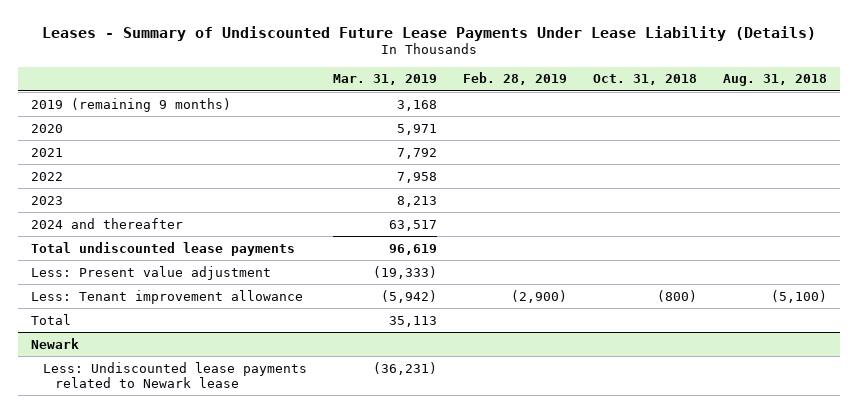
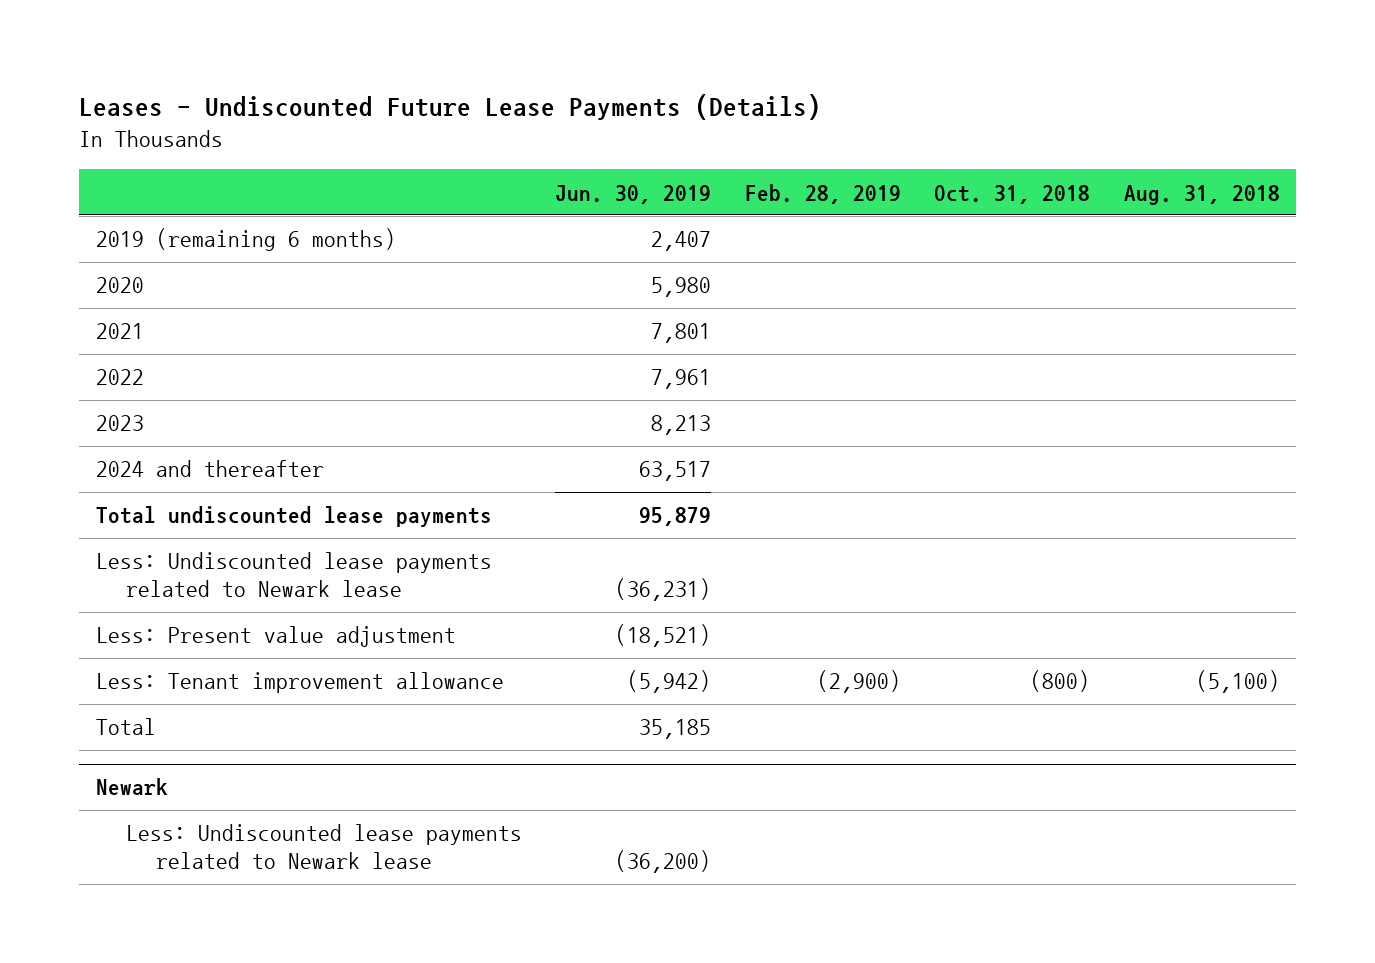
[42,25,817,41] Leases - Summary of Undiscounted Future Lease Payments Under Lease Liability (Details) -> [79,93,822,120] Leases - Undiscounted Future Lease Payments (Details)
[333,74,438,86] Mar. 31, 2019 -> none
none -> [555,184,712,204] Jun. 30, 2019
[31,97,232,112] 2019 (remaining 9 months) -> [95,228,396,252] 2019 (remaining 6 months)
none -> [95,552,492,598] Less: Undiscounted lease payments related to Newark lease

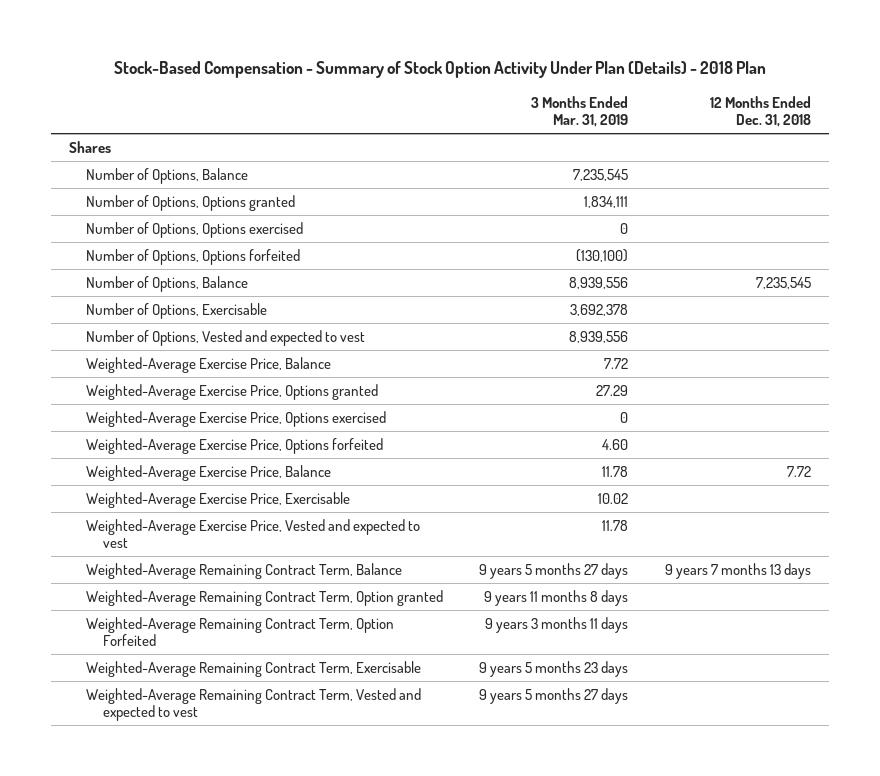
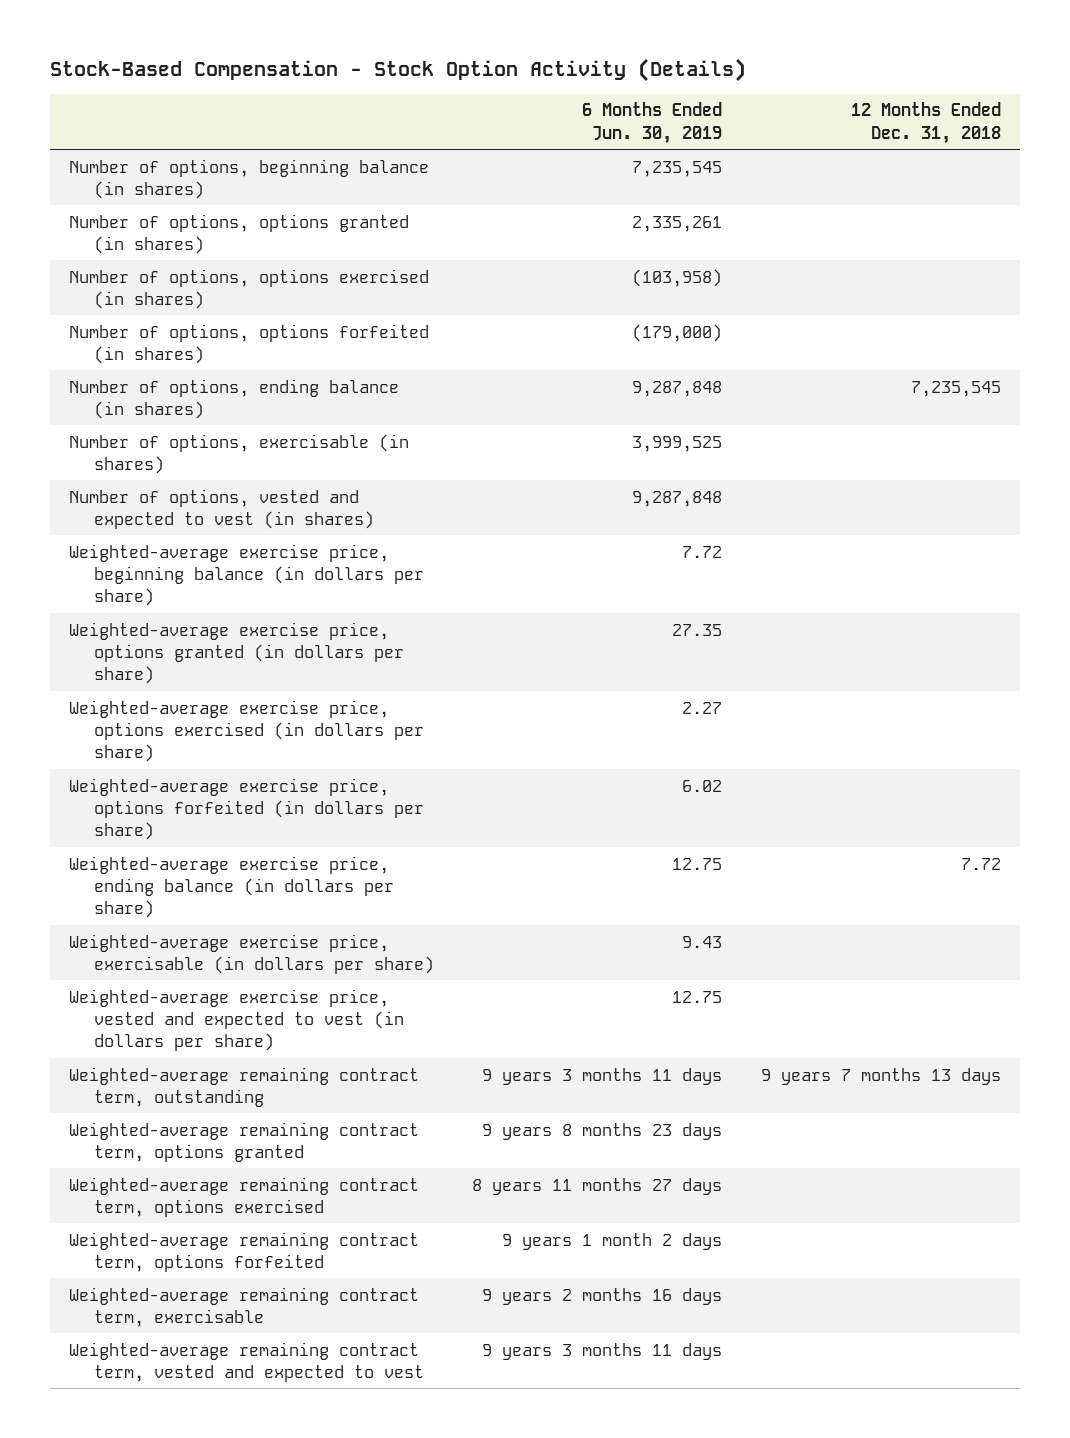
[113,60,766,78] Stock-Based Compensation - Summary of Stock Option Activity Under Plan (Details) - 2018 Plan -> [49,58,746,83] Stock-Based Compensation - Stock Option Activity (Details)
[531,95,629,128] 3 Months Ended Mar. 31, 2019 -> none
none -> [582,102,723,144] 6 Months Ended Jun. 30, 2019
[68,140,111,153] Shares -> none
[85,167,248,184] Number of Options, Balance -> [68,158,429,199] Number of options, beginning balance (in shares)
[85,194,295,211] Number of Options, Options granted -> [68,213,409,254] Number of options, options granted (in shares)
[85,221,303,238] Number of Options, Options exercised -> [68,268,429,309] Number of options, options exercised (in shares)
[85,248,300,265] Number of Options, Options forfeited -> [68,323,429,364] Number of options, options forfeited (in shares)
[85,275,248,292] Number of Options, Balance -> [68,378,399,419] Number of options, ending balance (in shares)
[85,302,267,319] Number of Options, Exercisable -> [68,433,409,474] Number of options, exercisable (in shares)
[85,329,365,346] Number of Options, Vested and expected to vest -> [68,488,374,529] Number of options, vested and expected to vest (in shares)
[85,356,331,373] Weighted-Average Exercise Price, Balance -> [68,543,424,607] Weighted-average exercise price, beginning balance (in dollars per share)
[85,383,378,400] Weighted-Average Exercise Price, Options granted -> [68,621,404,685] Weighted-average exercise price, options granted (in dollars per share)
[85,410,386,427] Weighted-Average Exercise Price, Options exercised -> [68,699,424,763] Weighted-average exercise price, options exercised (in dollars per share)
[85,437,383,454] Weighted-Average Exercise Price, Options forfeited -> [68,777,424,841] Weighted-average exercise price, options forfeited (in dollars per share)
[85,464,331,481] Weighted-Average Exercise Price, Balance -> [68,855,394,919] Weighted-average exercise price, ending balance (in dollars per share)
[85,491,350,508] Weighted-Average Exercise Price, Exercisable -> [68,933,434,974] Weighted-average exercise price, exercisable (in dollars per share)
[85,518,420,549] Weighted-Average Exercise Price, Vested and expected to vest -> [68,988,404,1052] Weighted-average exercise price, vested and expected to vest (in dollars per share)
[85,562,402,579] Weighted-Average Remaining Contract Term, Balance -> [68,1066,419,1107] Weighted-average remaining contract term, outstanding
[85,589,443,606] Weighted-Average Remaining Contract Term, Option granted -> [68,1121,419,1162] Weighted-average remaining contract term, options granted
none -> [68,1176,419,1217] Weighted-average remaining contract term, options exercised
[85,616,394,647] Weighted-Average Remaining Contract Term, Option Forfeited -> [68,1231,419,1272] Weighted-average remaining contract term, options forfeited
[85,660,421,677] Weighted-Average Remaining Contract Term, Exercisable -> [68,1286,419,1327] Weighted-average remaining contract term, exercisable
[85,687,421,722] Weighted-Average Remaining Contract Term, Vested and expected to vest -> [68,1341,424,1382] Weighted-average remaining contract term, vested and expected to vest

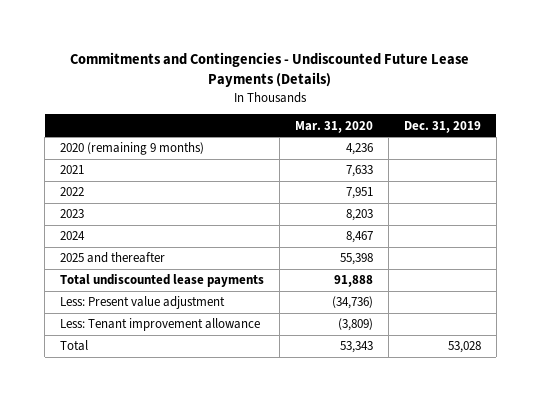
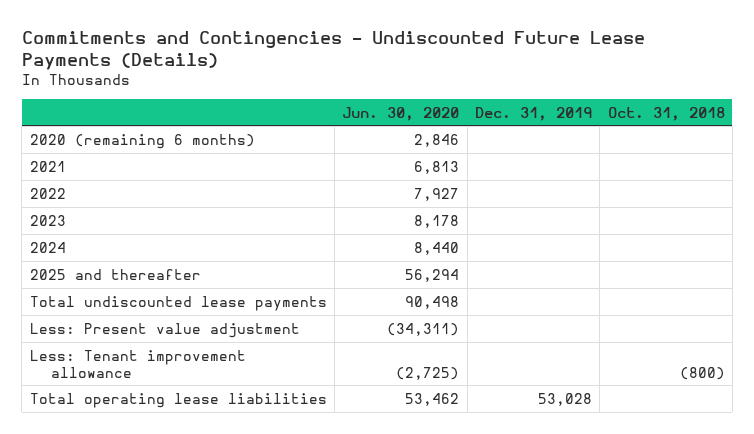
[294,120,373,133] Mar. 31, 2020 -> none
none -> [342,106,460,121] Jun. 30, 2020
none -> [607,106,725,121] Oct. 31, 2018
[59,142,204,156] 2020 (remaining 9 months) -> [29,133,255,149] 2020 (remaining 6 months)
[59,340,88,352] Total -> [29,392,327,408] Total operating lease liabilities

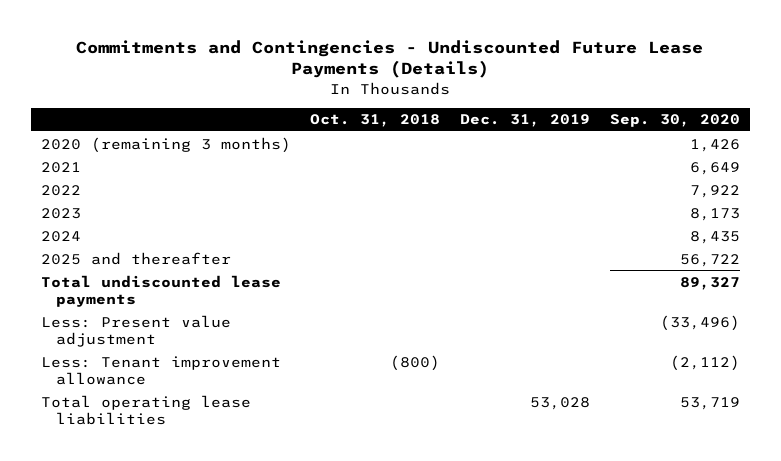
[342,106,460,121] Jun. 30, 2020 -> none
none -> [610,114,741,128] Sep. 30, 2020
[29,133,255,149] 2020 (remaining 6 months) -> [40,136,291,153] 2020 (remaining 3 months)

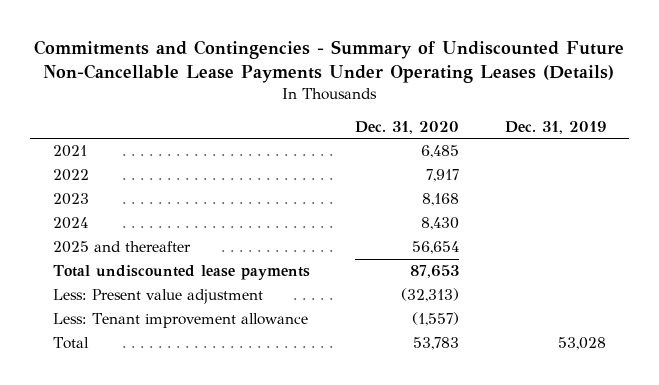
[76,39,704,79] Commitments and Contingencies - Undiscounted Future Lease Payments (Details) -> [34,39,625,83] Commitments and Contingencies - Summary of Undiscounted Future Non-Cancellable Lease Payments Under Operating Leases (Details)
[310,114,441,128] Oct. 31, 2018 -> none
[610,114,741,128] Sep. 30, 2020 -> none
none -> [355,120,460,134] Dec. 31, 2020
[40,136,291,153] 2020 (remaining 3 months) -> none
[40,394,251,425] Total operating lease liabilities -> [52,337,89,350] Total

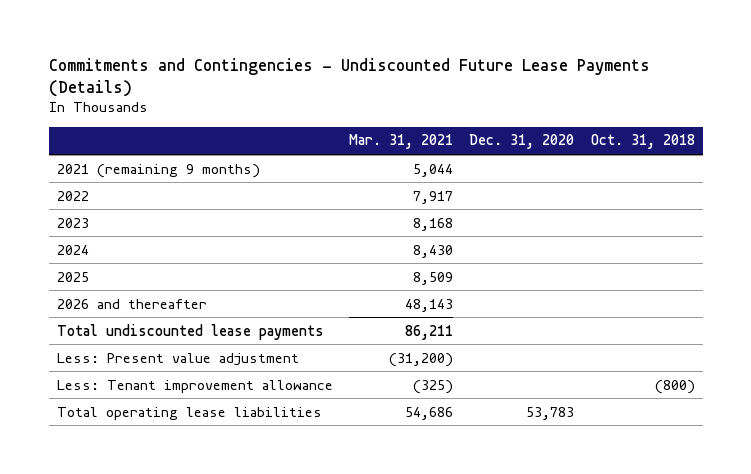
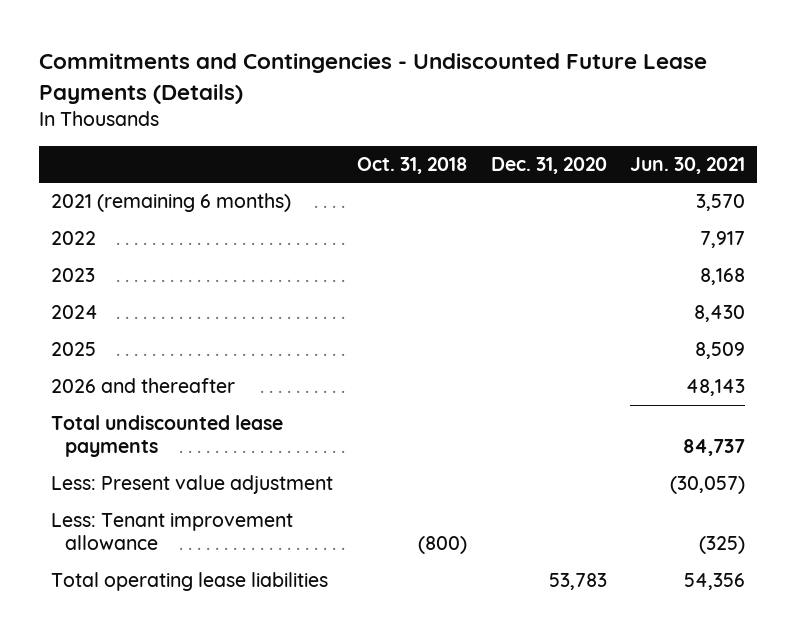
[348,134,453,150] Mar. 31, 2021 -> none
none -> [630,156,746,174] Jun. 30, 2021
[56,163,260,178] 2021 (remaining 9 months) -> [51,193,292,213] 2021 (remaining 6 months)

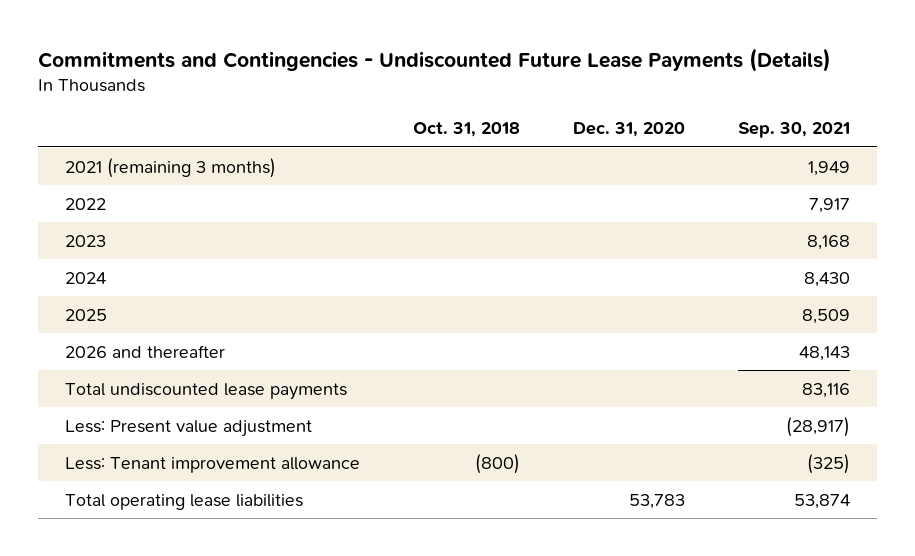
[630,156,746,174] Jun. 30, 2021 -> none
none -> [738,122,851,139] Sep. 30, 2021
[51,193,292,213] 2021 (remaining 6 months) -> [64,157,276,178] 2021 (remaining 3 months)

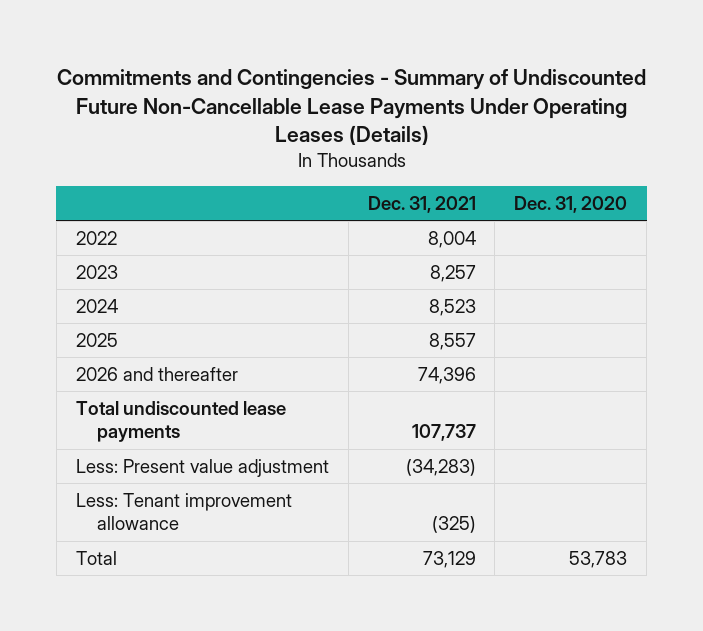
[38,47,832,72] Commitments and Contingencies - Undiscounted Future Lease Payments (Details) -> [56,69,646,146] Commitments and Contingencies - Summary of Undiscounted Future Non-Cancellable Lease Payments Under Operating Leases (Details)
[413,122,521,138] Oct. 31, 2018 -> none
[738,122,851,139] Sep. 30, 2021 -> none
none -> [367,195,476,213] Dec. 31, 2021
[64,157,276,178] 2021 (remaining 3 months) -> none
[64,493,303,510] Total operating lease liabilities -> [75,550,117,565] Total

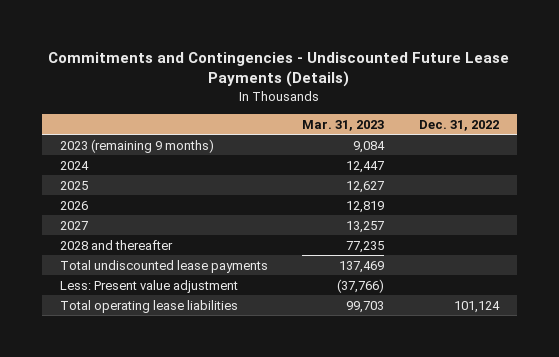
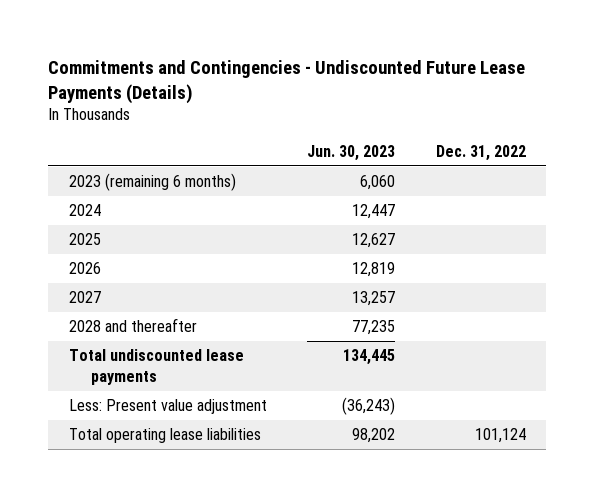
[302,119,385,131] Mar. 31, 2023 -> none
none -> [307,144,396,161] Jun. 30, 2023
[59,138,214,153] 2023 (remaining 9 months) -> [68,173,236,192] 2023 (remaining 6 months)

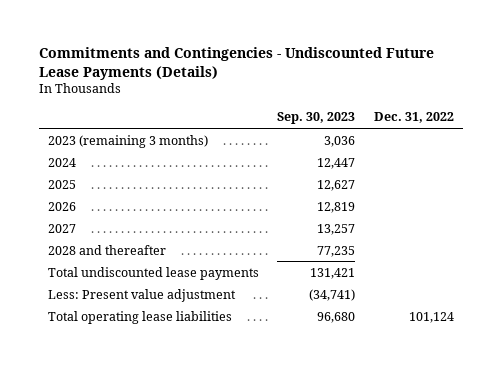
[307,144,396,161] Jun. 30, 2023 -> none
none -> [277,112,356,125] Sep. 30, 2023
[68,173,236,192] 2023 (remaining 6 months) -> [47,134,208,148] 2023 (remaining 3 months)

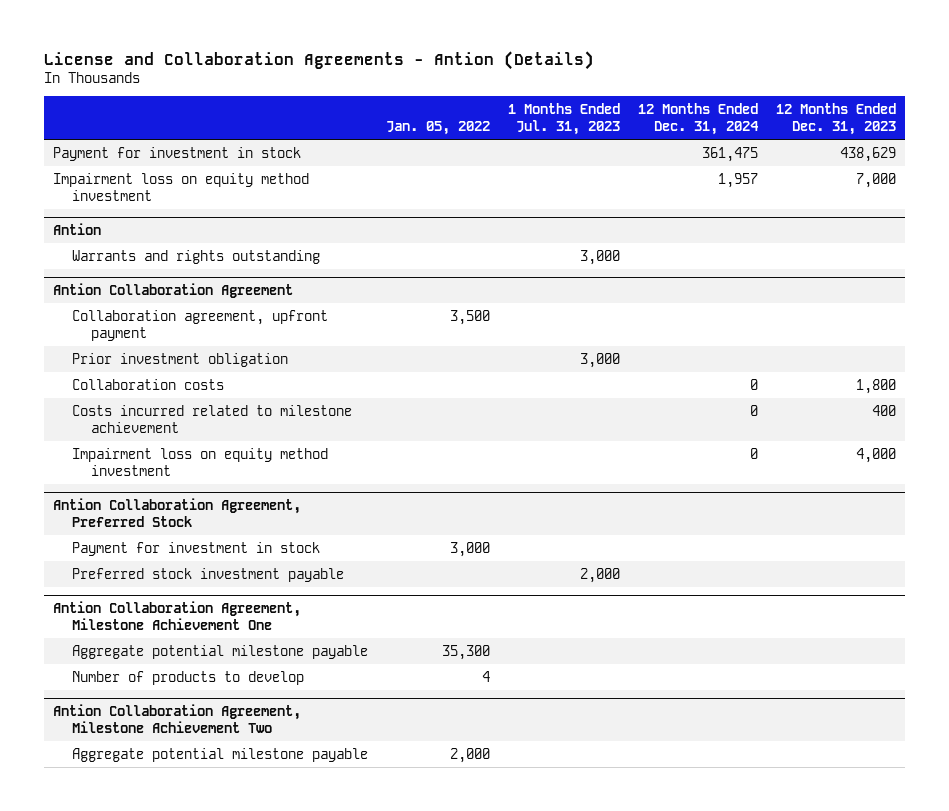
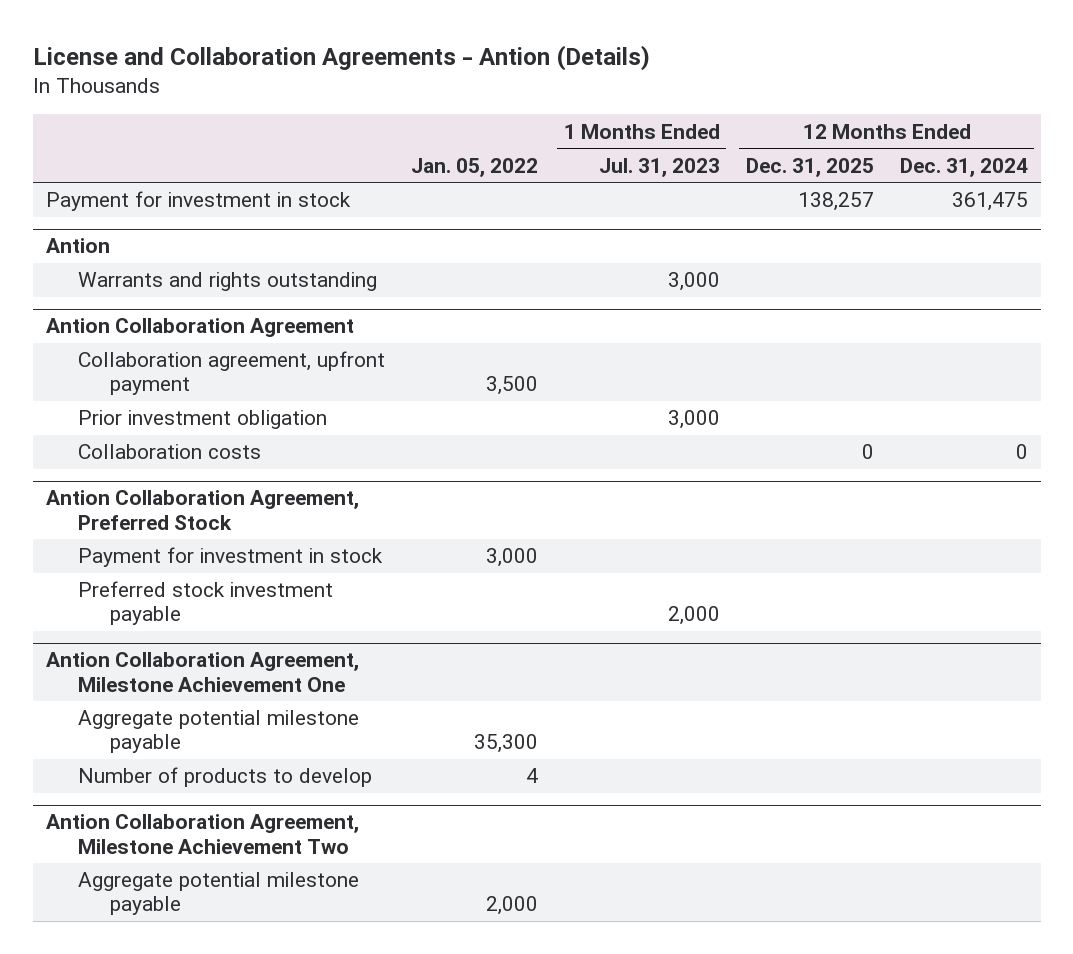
[775,102,896,135] 12 Months Ended Dec. 31, 2023 -> none
none -> [745,157,874,177] Dec. 31, 2025
[52,172,309,201] Impairment loss on equity method investment -> none
[72,404,353,433] Costs incurred related to milestone achievement -> none
[72,447,329,476] Impairment loss on equity method investment -> none

